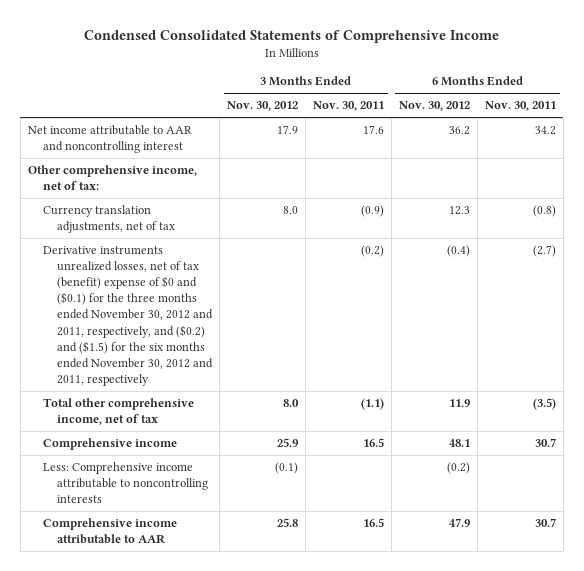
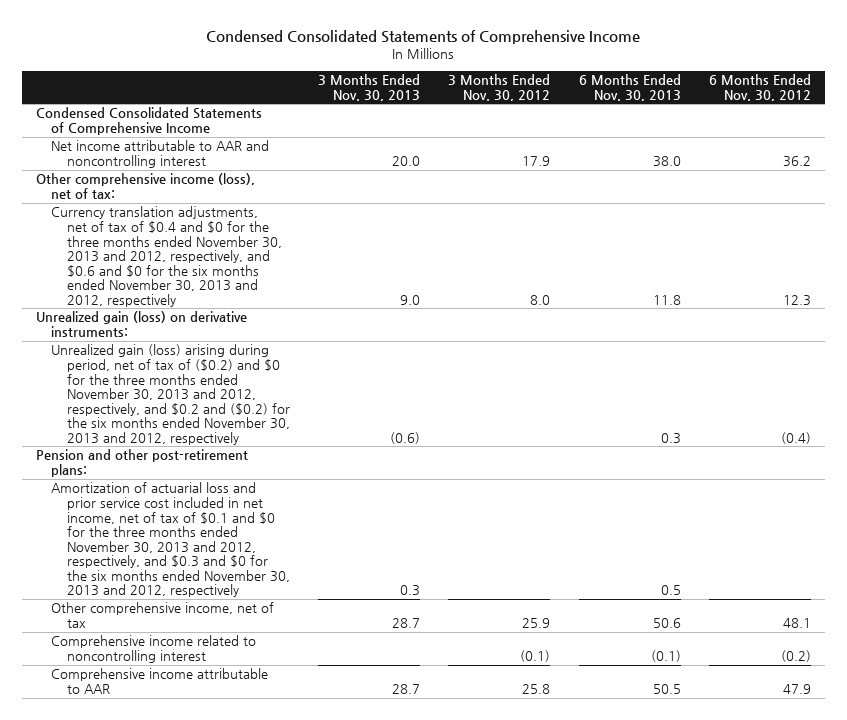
[313,101,385,112] Nov. 30, 2011 -> none
[485,101,557,112] Nov. 30, 2011 -> none
none -> [317,74,420,101] 3 Months Ended Nov. 30, 2013
none -> [578,74,681,101] 6 Months Ended Nov. 30, 2013
none -> [35,107,262,135] Condensed Consolidated Statements of Comprehensive Income
[42,398,194,426] Total other comprehensive income, net of tax -> none
[27,165,197,191] Other comprehensive income, net of tax: -> [35,173,255,199] Other comprehensive income (loss), net of tax:
[42,205,176,234] Currency translation adjustments, net of tax -> [51,206,282,307] Currency translation adjustments, net of tax of $0.4 and $0 for the three months ended November 30, 2013 and 2012, respectively, and $0.6 and $0 for the six months ended November 30, 2013 and 2012, respectively
none -> [35,311,247,337] Unrealized gain (loss) on derivative instruments:
[42,246,214,386] Derivative instruments unrealized losses, net of tax (benefit) expense of $0 and ($0.1) for the three months ended November 30, 2012 and 2011, respectively, and ($0.2) and ($1.5) for the six months ended November 30, 2012 and 2011, respectively -> [51,344,290,445] Unrealized gain (loss) arising during period, net of tax of ($0.2) and $0 for the three months ended November 30, 2013 and 2012, respectively, and $0.2 and ($0.2) for the six months ended November 30, 2013 and 2012, respectively
none -> [35,449,248,477] Pension and other post-retirement plans:
none -> [51,482,290,598] Amortization of actuarial loss and prior service cost included in net income, net of tax of $0.1 and $0 for the three months ended November 30, 2013 and 2012, respectively, and $0.3 and $0 for the six months ended November 30, 2013 and 2012, respectively
[42,438,177,451] Comprehensive income -> [51,602,275,628] Other comprehensive income, net of tax
[42,462,209,504] Less: Comprehensive income attributable to noncontrolling interests -> [51,635,257,663] Comprehensive income related to noncontrolling interest

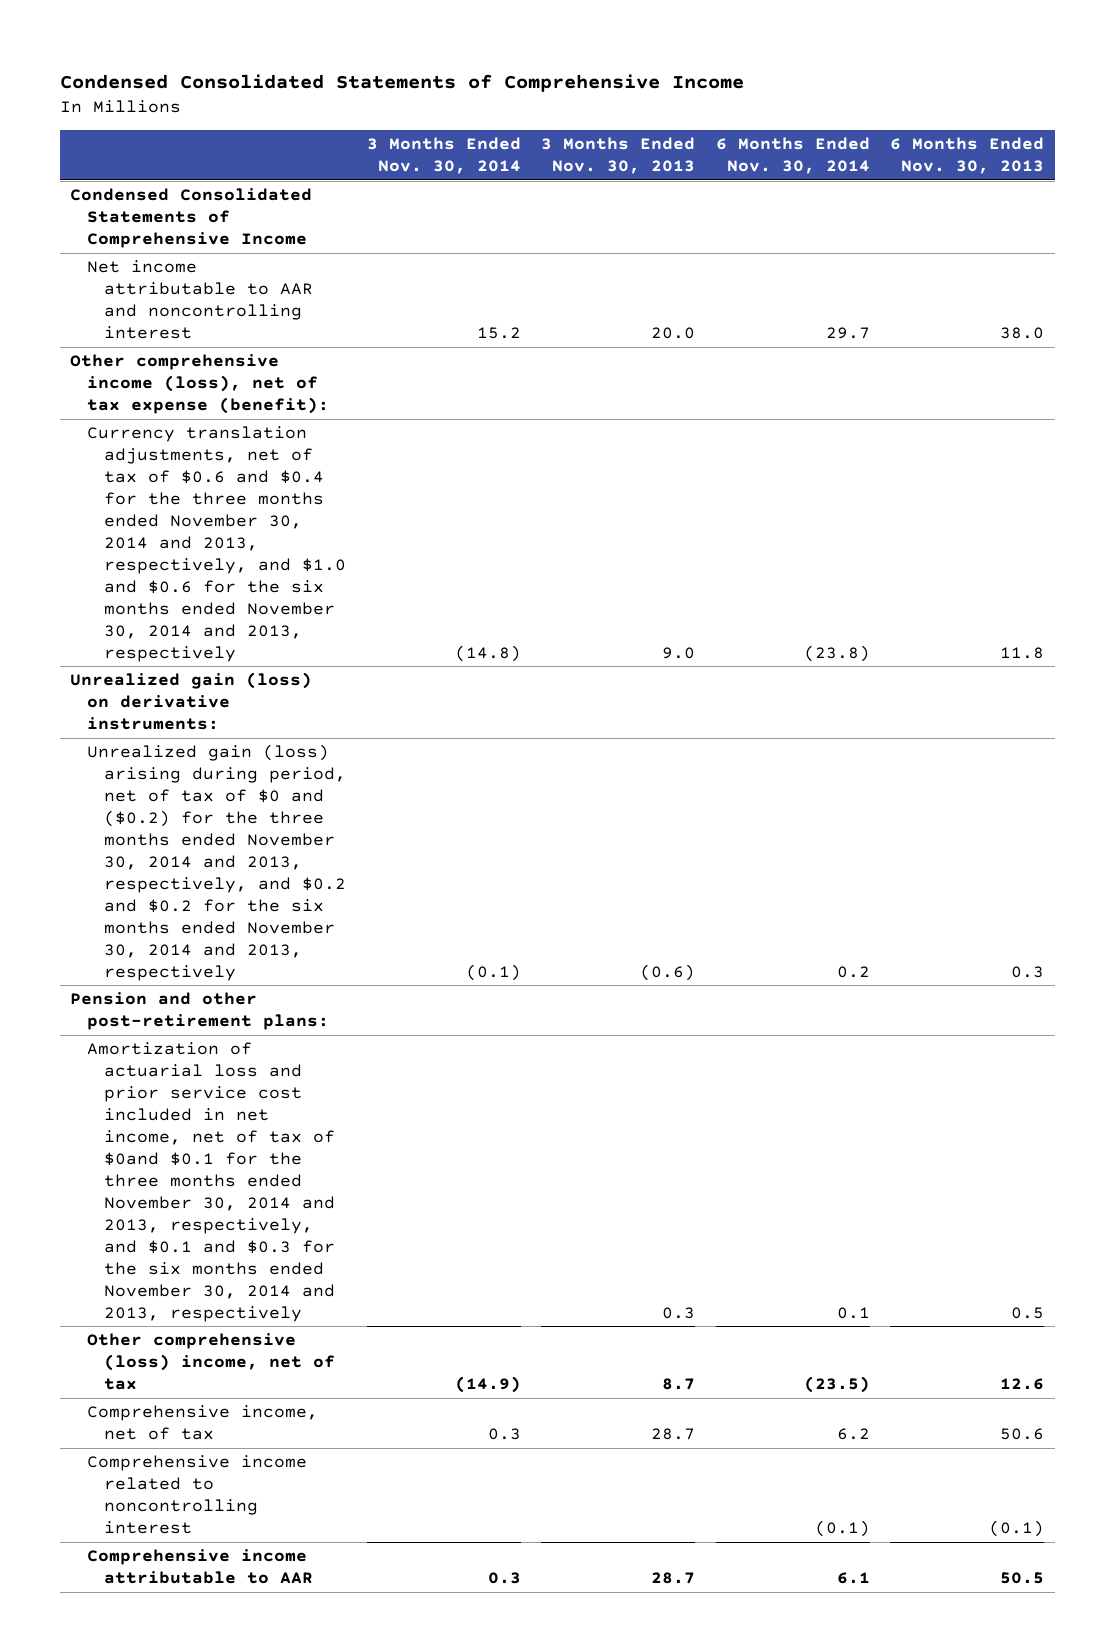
[448,74,551,101] 3 Months Ended Nov. 30, 2012 -> none
[708,74,811,101] 6 Months Ended Nov. 30, 2012 -> none
none -> [366,137,521,175] 3 Months Ended Nov. 30, 2014
none -> [715,137,870,175] 6 Months Ended Nov. 30, 2014
[35,173,255,199] Other comprehensive income (loss), net of tax: -> [70,354,330,415] Other comprehensive income (loss), net of tax expense (benefit):
[51,206,282,307] Currency translation adjustments, net of tax of $0.4 and $0 for the three months ended November 30, 2013 and 2012, respectively, and $0.6 and $0 for the six months ended November 30, 2013 and 2012, respectively -> [87,426,347,662] Currency translation adjustments, net of tax of $0.6 and $0.4 for the three months ended November 30, 2014 and 2013, respectively, and $1.0 and $0.6 for the six months ended November 30, 2014 and 2013, respectively
[51,344,290,445] Unrealized gain (loss) arising during period, net of tax of ($0.2) and $0 for the three months ended November 30, 2013 and 2012, respectively, and $0.2 and ($0.2) for the six months ended November 30, 2013 and 2012, respectively -> [87,744,347,981] Unrealized gain (loss) arising during period, net of tax of $0 and ($0.2) for the three months ended November 30, 2014 and 2013, respectively, and $0.2 and $0.2 for the six months ended November 30, 2014 and 2013, respectively
[51,482,290,598] Amortization of actuarial loss and prior service cost included in net income, net of tax of $0.1 and $0 for the three months ended November 30, 2013 and 2012, respectively, and $0.3 and $0 for the six months ended November 30, 2013 and 2012, respectively -> [87,1042,336,1322] Amortization of actuarial loss and prior service cost included in net income, net of tax of $0and $0.1 for the three months ended November 30, 2014 and 2013, respectively, and $0.1 and $0.3 for the six months ended November 30, 2014 and 2013, respectively
none -> [87,1333,336,1391] Other comprehensive (loss) income, net of tax
[51,602,275,628] Other comprehensive income, net of tax -> [87,1405,319,1441] Comprehensive income, net of tax

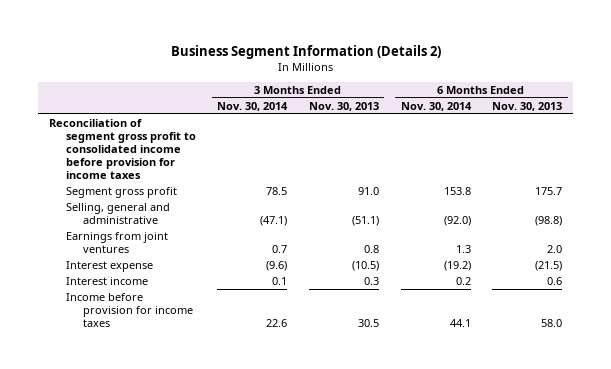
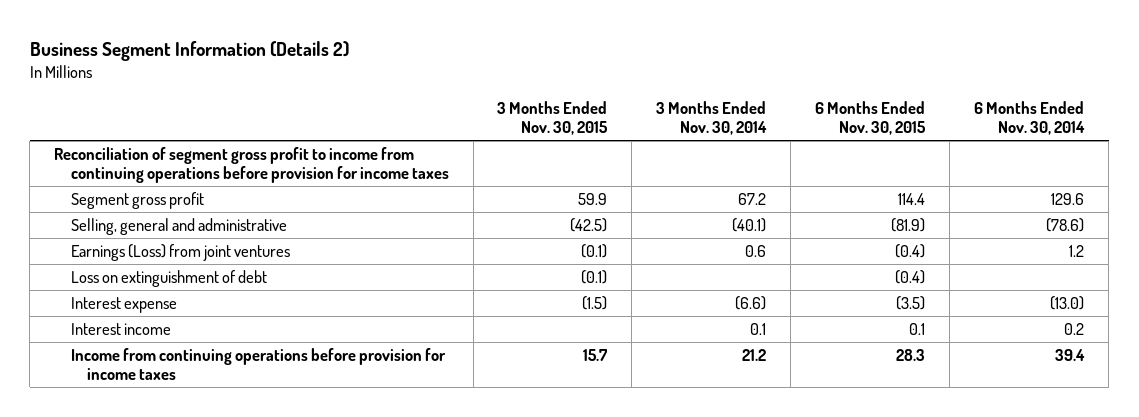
[309,101,380,111] Nov. 30, 2013 -> none
[492,101,563,111] Nov. 30, 2013 -> none
none -> [497,100,609,136] 3 Months Ended Nov. 30, 2015
none -> [815,100,927,136] 6 Months Ended Nov. 30, 2015
[48,118,196,180] Reconciliation of segment gross profit to consolidated income before provision for income taxes -> [54,147,449,184] Reconciliation of segment gross profit to income from continuing operations before provision for income taxes
[266,186,288,195] 78.5 -> [738,193,767,206] 67.2
[443,186,471,195] 153.8 -> [1051,193,1085,206] 129.6
[260,216,288,227] (47.1) -> [732,218,767,233] (40.1)
[443,216,471,227] (92.0) -> [1046,218,1085,233] (78.6)
[65,231,168,254] Earnings from joint ventures -> [70,244,290,262] Earnings (Loss) from joint ventures
[272,245,288,254] 0.7 -> [745,245,767,258] 0.6
[455,245,471,254] 1.3 -> [1069,245,1085,258] 1.2
none -> [70,270,267,288] Loss on extinguishment of debt
[266,260,288,271] (9.6) -> [735,296,767,311] (6.6)
[443,260,471,271] (19.2) -> [1050,296,1085,311] (13.0)
[65,292,193,328] Income before provision for income taxes -> [70,348,446,381] Income from continuing operations before provision for income taxes
[266,319,288,328] 22.6 -> [742,349,767,362] 21.2
[449,319,471,328] 44.1 -> [1055,349,1086,362] 39.4

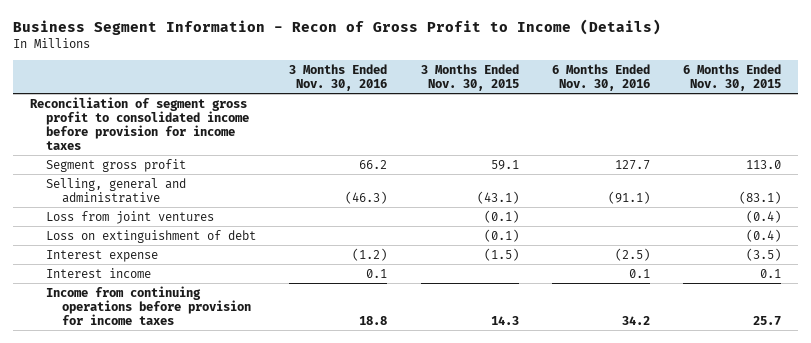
[29,40,349,61] Business Segment Information (Details 2) -> [12,18,661,35] Business Segment Information - Recon of Gross Profit to Income (Details)
[656,100,768,136] 3 Months Ended Nov. 30, 2014 -> none
[974,100,1086,136] 6 Months Ended Nov. 30, 2014 -> none
none -> [289,63,388,91] 3 Months Ended Nov. 30, 2016
none -> [551,63,650,91] 6 Months Ended Nov. 30, 2016
[54,147,449,184] Reconciliation of segment gross profit to income from continuing operations before provision for income taxes -> [29,96,249,150] Reconciliation of segment gross profit to consolidated income before provision for income taxes
[578,193,608,206] 59.9 -> [490,159,519,170] 59.1
[898,193,926,206] 114.4 -> [746,159,782,169] 113.0
[570,218,608,233] (42.5) -> [476,190,519,204] (43.1)
[891,218,926,233] (81.9) -> [739,190,782,204] (83.1)
[70,244,290,262] Earnings (Loss) from joint ventures -> [45,210,214,224] Loss from joint ventures
[583,349,609,362] 15.7 -> [490,315,519,325] 14.3
[896,349,926,362] 28.3 -> [753,315,782,325] 25.7

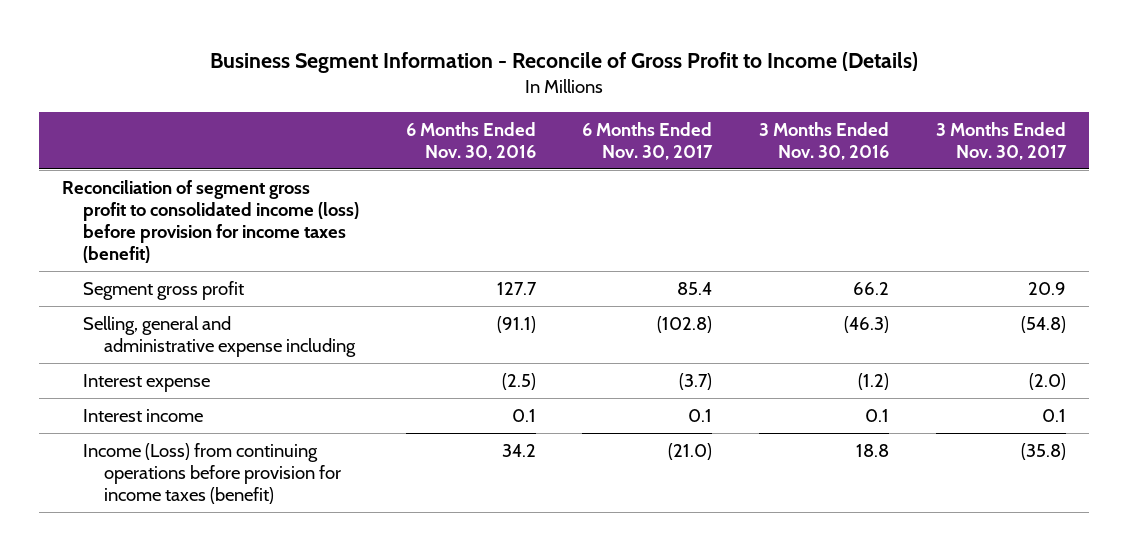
[12,18,661,35] Business Segment Information - Recon of Gross Profit to Income (Details) -> [209,51,918,73] Business Segment Information - Reconcile of Gross Profit to Income (Details)
[420,63,519,91] 3 Months Ended Nov. 30, 2015 -> none
[683,63,782,91] 6 Months Ended Nov. 30, 2015 -> none
none -> [582,121,714,160] 6 Months Ended Nov. 30, 2017
none -> [935,121,1067,160] 3 Months Ended Nov. 30, 2017
[29,96,249,150] Reconciliation of segment gross profit to consolidated income before provision for income taxes -> [62,179,360,264] Reconciliation of segment gross profit to consolidated income (loss) before provision for income taxes (benefit)
[45,210,214,224] Loss from joint ventures -> none
[45,229,256,243] Loss on extinguishment of debt -> none
[45,177,186,203] Selling, general and administrative -> [83,315,357,358] Selling, general and administrative expense including
[45,285,252,325] Income from continuing operations before provision for income taxes -> [83,442,342,505] Income (Loss) from continuing operations before provision for income taxes (benefit)

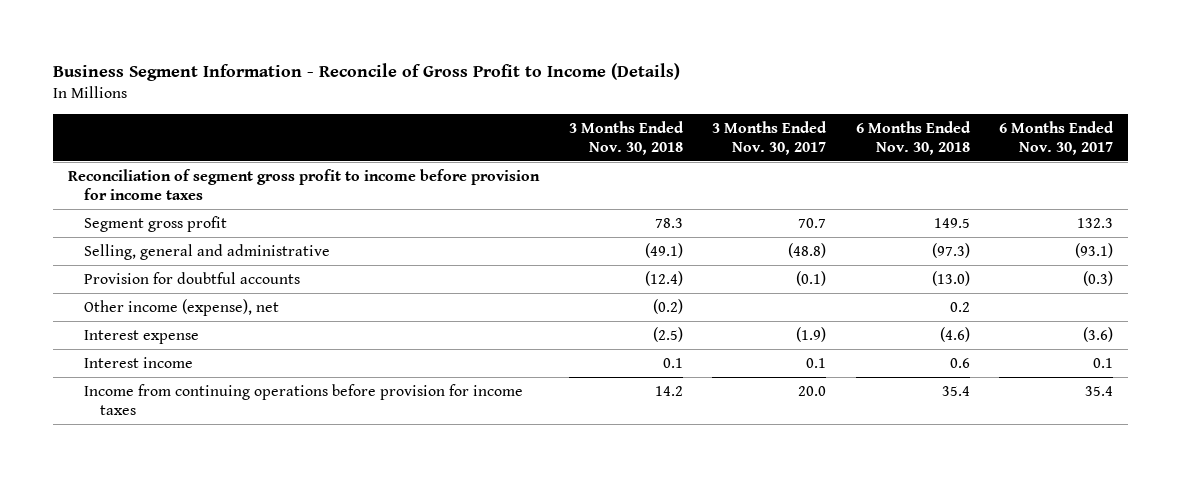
[405,121,536,160] 6 Months Ended Nov. 30, 2016 -> none
[759,121,890,160] 3 Months Ended Nov. 30, 2016 -> none
none -> [568,120,684,155] 3 Months Ended Nov. 30, 2018
none -> [855,120,971,155] 6 Months Ended Nov. 30, 2018
[62,179,360,264] Reconciliation of segment gross profit to consolidated income (loss) before provision for income taxes (benefit) -> [68,168,541,200] Reconciliation of segment gross profit to income before provision for income taxes
[677,281,713,295] 85.4 -> [1077,217,1114,228] 132.3
[1027,281,1066,295] 20.9 -> [798,217,827,228] 70.7
[83,315,357,358] Selling, general and administrative expense including -> [83,243,330,260] Selling, general and administrative
[657,315,713,333] (102.8) -> [1075,242,1114,258] (93.1)
[1020,315,1066,333] (54.8) -> [788,242,827,258] (48.8)
none -> [83,271,300,284] Provision for doubtful accounts
none -> [83,298,279,316] Other income (expense), net
[679,372,713,390] (3.7) -> [1083,326,1114,342] (3.6)
[1028,372,1066,390] (2.0) -> [796,326,827,342] (1.9)
[83,442,342,505] Income (Loss) from continuing operations before provision for income taxes (benefit) -> [83,383,523,415] Income from continuing operations before provision for income taxes
[668,442,713,460] (21.0) -> [1085,385,1114,396] 35.4
[1020,442,1066,460] (35.8) -> [798,385,827,396] 20.0

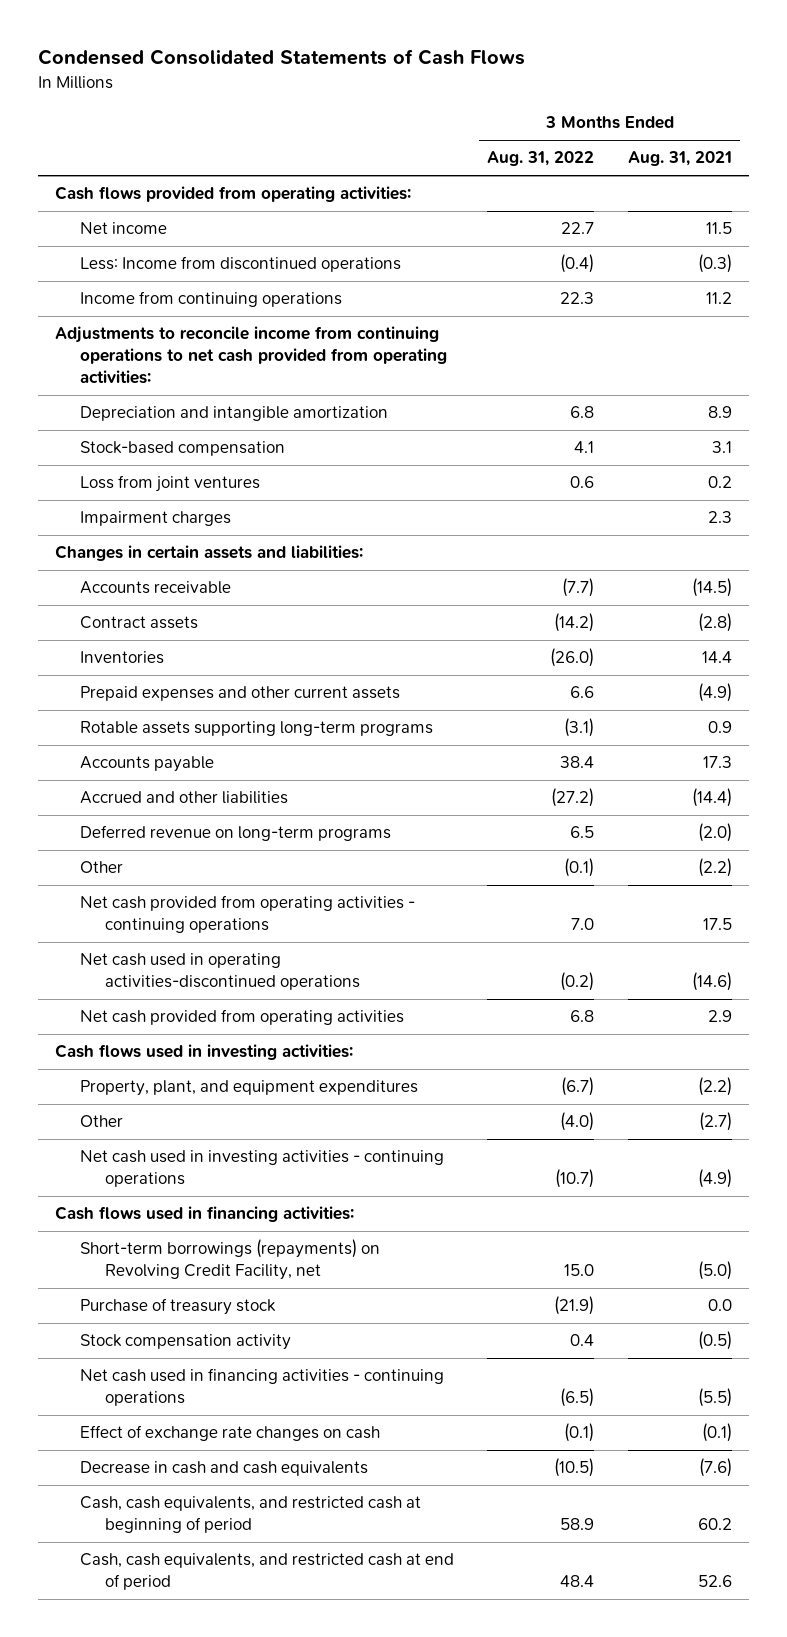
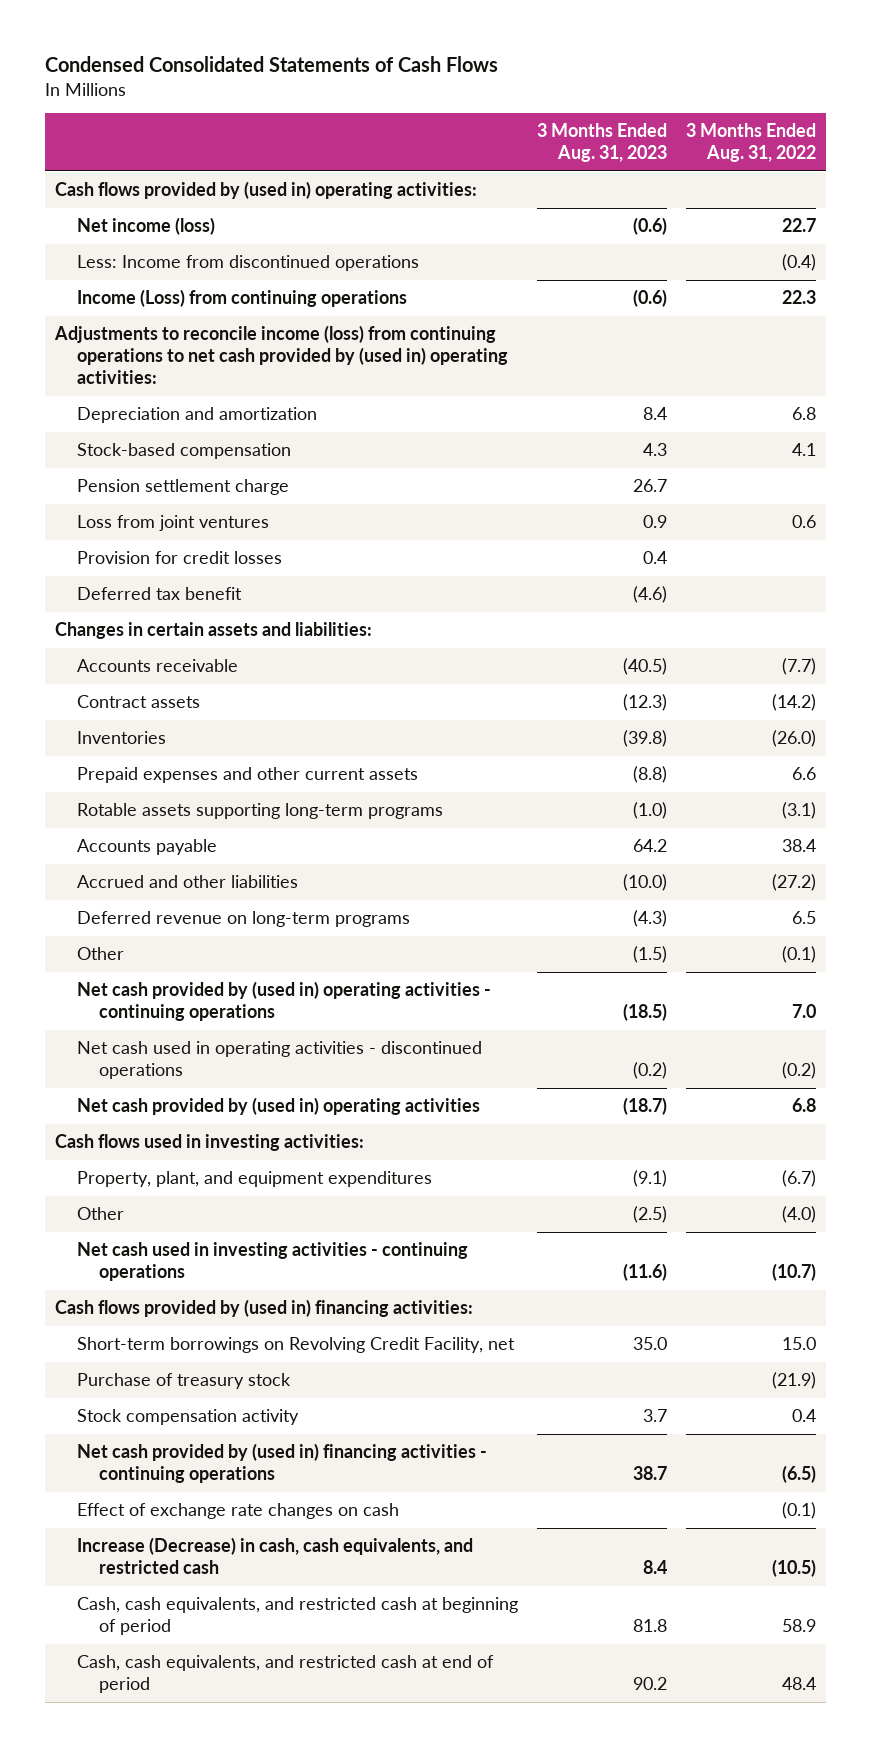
[628,151,733,167] Aug. 31, 2021 -> none
none -> [537,123,668,163] 3 Months Ended Aug. 31, 2023
[54,186,411,203] Cash flows provided from operating activities: -> [54,181,477,200] Cash flows provided by (used in) operating activities:
[79,222,167,235] Net income -> [77,217,216,236] Net income (loss)
[79,291,342,308] Income from continuing operations -> [77,289,408,308] Income (Loss) from continuing operations
[54,326,447,384] Adjustments to reconcile income from continuing operations to net cash provided from operating activities: -> [53,325,509,385] Adjustments to reconcile income (loss) from continuing operations to net cash provided by (used in) operating activities:
[79,406,388,422] Depreciation and intangible amortization -> [77,407,318,424] Depreciation and amortization
none -> [77,479,290,496] Pension settlement charge
[79,511,231,527] Impairment charges -> none
none -> [77,551,283,565] Provision for credit losses
none -> [77,587,243,601] Deferred tax benefit
[79,895,415,934] Net cash provided from operating activities - continuing operations -> [77,981,492,1022] Net cash provided by (used in) operating activities - continuing operations
[79,953,361,991] Net cash used in operating activities-discontinued operations -> [77,1041,483,1080] Net cash used in operating activities - discontinued operations
[79,1009,404,1026] Net cash provided from operating activities -> [77,1097,481,1116] Net cash provided by (used in) operating activities
[54,1206,354,1223] Cash flows used in financing activities: -> [54,1299,473,1318] Cash flows provided by (used in) financing activities:
[79,1239,380,1281] Short-term borrowings (repayments) on Revolving Credit Facility, net -> [77,1337,516,1354] Short-term borrowings on Revolving Credit Facility, net
[79,1368,444,1407] Net cash used in financing activities - continuing operations -> [77,1443,488,1484] Net cash provided by (used in) financing activities - continuing operations
[79,1461,368,1477] Decrease in cash and cash equivalents -> [77,1537,474,1575] Increase (Decrease) in cash, cash equivalents, and restricted cash

